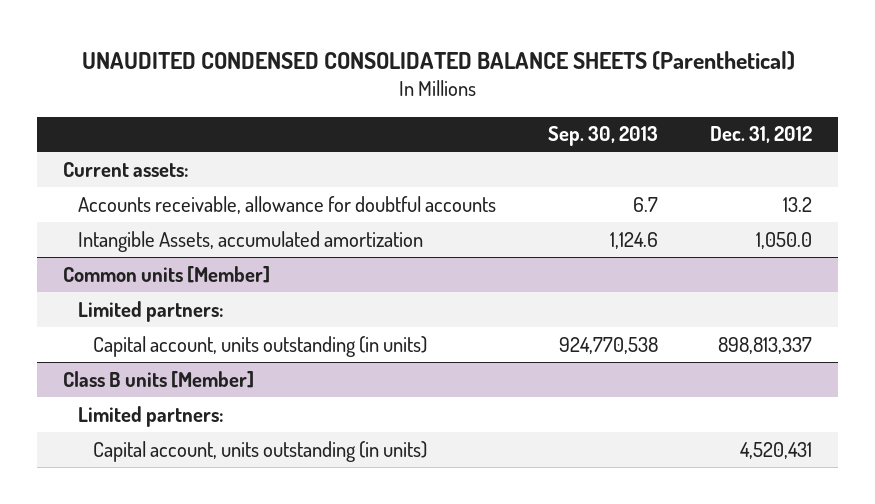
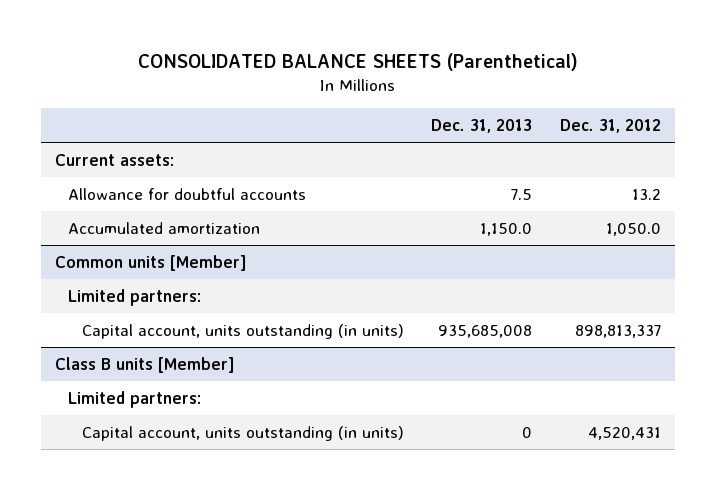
[81,50,795,70] UNAUDITED CONDENSED CONSOLIDATED BALANCE SHEETS (Parenthetical) -> [138,52,579,71] CONSOLIDATED BALANCE SHEETS (Parenthetical)
[548,126,659,147] Sep. 30, 2013 -> none
none -> [431,119,533,134] Dec. 31, 2013
[78,195,497,214] Accounts receivable, allowance for doubtful accounts -> [68,188,307,201] Allowance for doubtful accounts
[78,230,424,252] Intangible Assets, accumulated amortization -> [68,222,261,235] Accumulated amortization

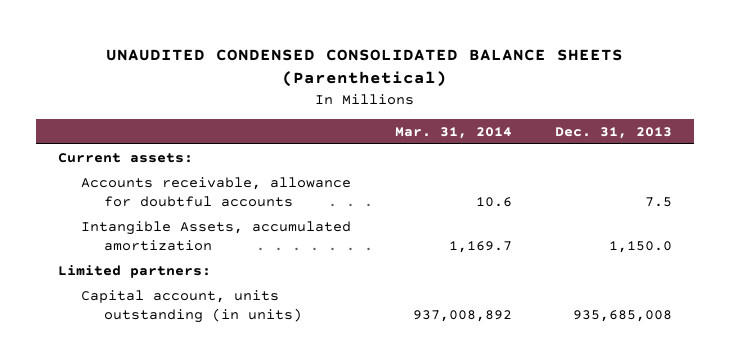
[138,52,579,71] CONSOLIDATED BALANCE SHEETS (Parenthetical) -> [105,48,623,88] UNAUDITED CONDENSED CONSOLIDATED BALANCE SHEETS (Parenthetical)
[560,119,662,134] Dec. 31, 2012 -> none
none -> [394,126,512,139] Mar. 31, 2014
[55,255,248,272] Common units [Member] -> none
[68,188,307,201] Allowance for doubtful accounts -> [81,176,352,207] Accounts receivable, allowance for doubtful accounts
[68,222,261,235] Accumulated amortization -> [81,220,352,251] Intangible Assets, accumulated amortization
[55,357,236,374] Class B units [Member] -> none
[68,391,202,409] Limited partners: -> none
[81,426,404,442] Capital account, units outstanding (in units) -> none

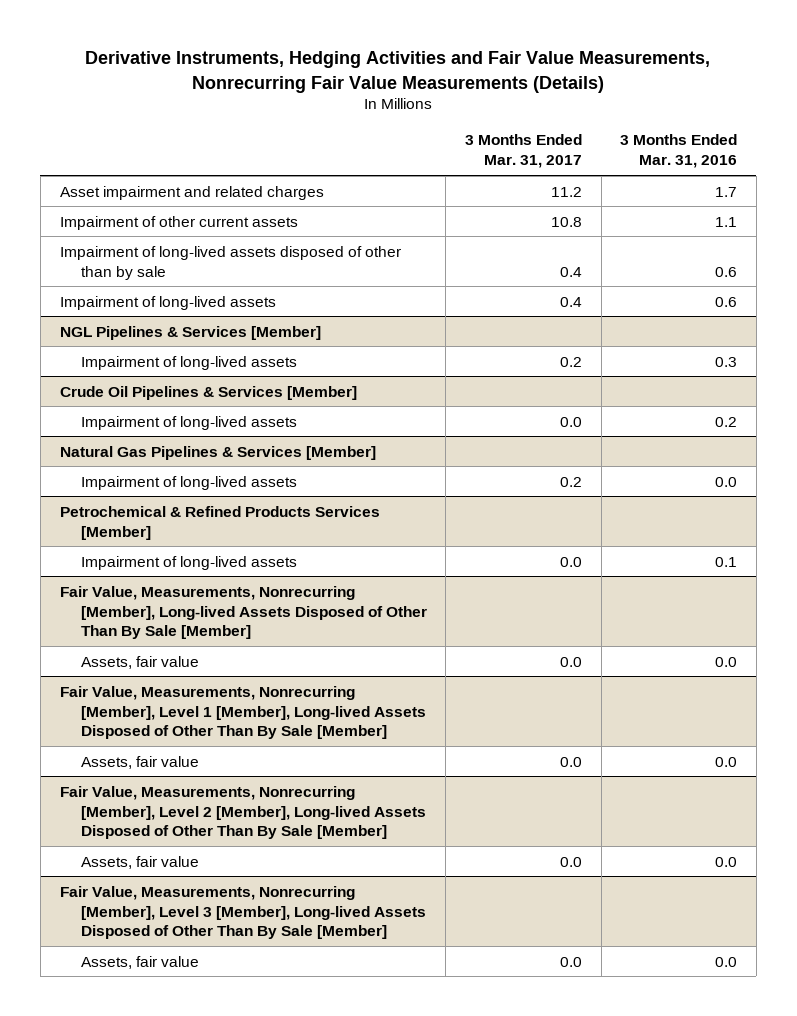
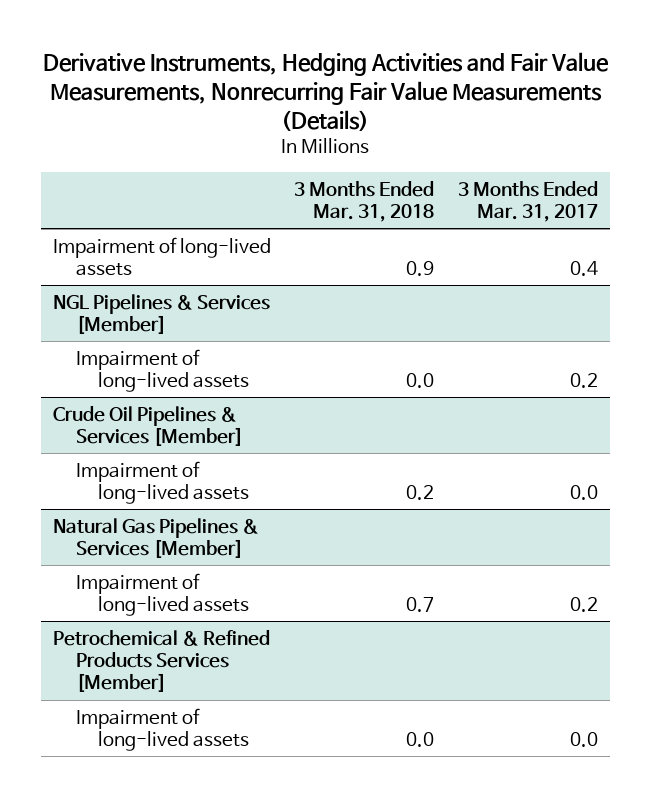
[620,134,738,169] 3 Months Ended Mar. 31, 2016 -> none
none -> [294,180,435,222] 3 Months Ended Mar. 31, 2018
[59,185,324,200] Asset impairment and related charges -> none
[59,215,298,230] Impairment of other current assets -> none
[59,245,401,280] Impairment of long-lived assets disposed of other than by sale -> none
[59,585,427,640] Fair Value, Measurements, Nonrecurring [Member], Long-lived Assets Disposed of Other Than By Sale [Member] -> none
[80,655,199,669] Assets, fair value -> none
[59,685,426,740] Fair Value, Measurements, Nonrecurring [Member], Level 1 [Member], Long-lived Assets Disposed of Other Than By Sale [Member] -> none
[80,755,199,769] Assets, fair value -> none
[59,785,426,840] Fair Value, Measurements, Nonrecurring [Member], Level 2 [Member], Long-lived Assets Disposed of Other Than By Sale [Member] -> none
[80,855,199,869] Assets, fair value -> none
[59,885,426,940] Fair Value, Measurements, Nonrecurring [Member], Level 3 [Member], Long-lived Assets Disposed of Other Than By Sale [Member] -> none
[80,955,199,969] Assets, fair value -> none

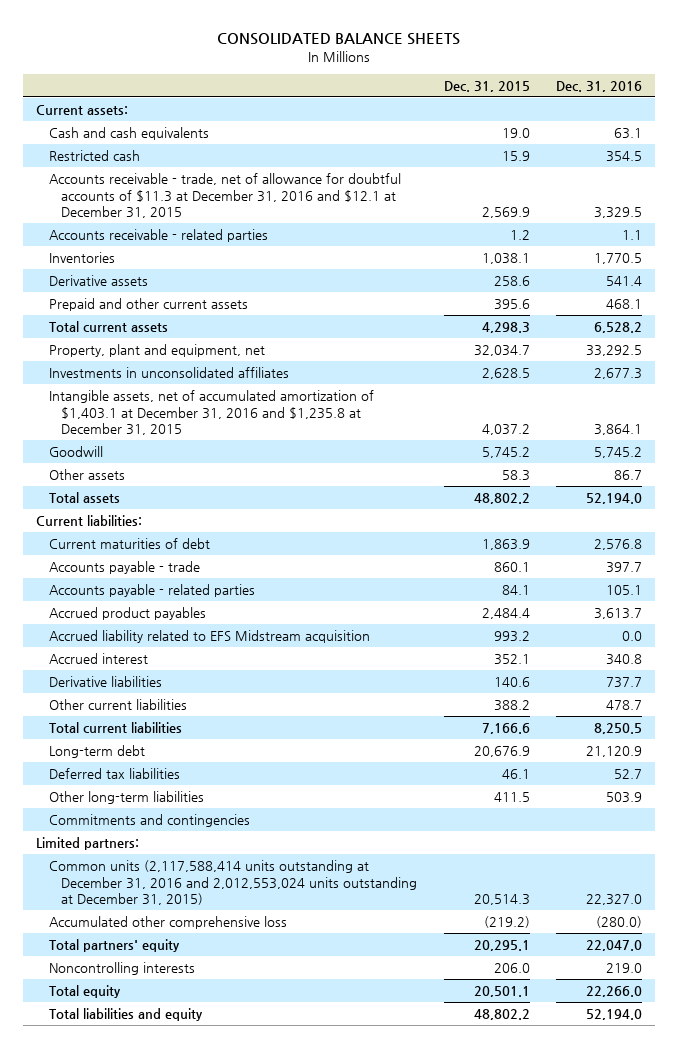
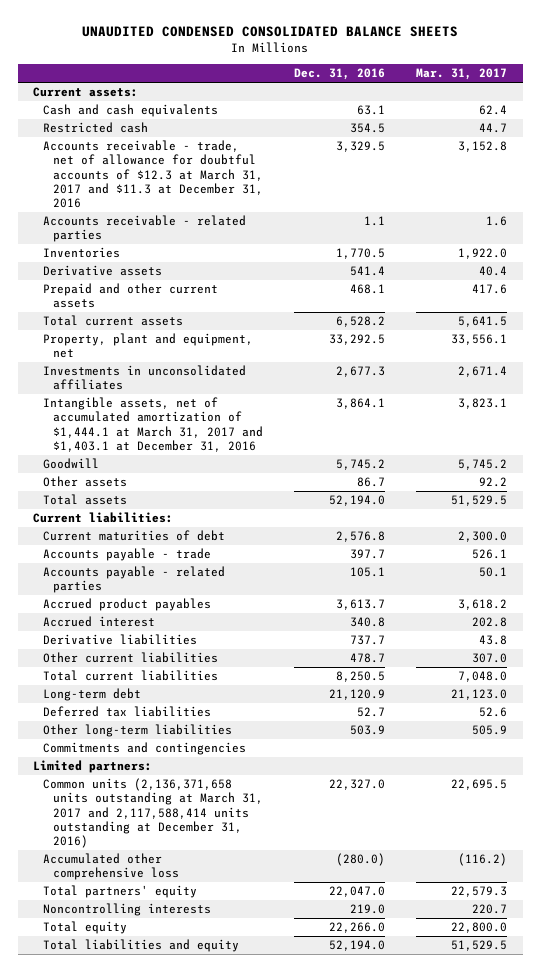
[217,33,461,46] CONSOLIDATED BALANCE SHEETS -> [82,26,459,38] UNAUDITED CONDENSED CONSOLIDATED BALANCE SHEETS
[443,80,530,92] Dec. 31, 2015 -> none
none -> [416,68,508,81] Mar. 31, 2017
[48,173,401,219] Accounts receivable - trade, net of allowance for doubtful accounts of $11.3 at December 31, 2016 and $12.1 at December 31, 2015 -> [43,140,264,208] Accounts receivable - trade, net of allowance for doubtful accounts of $12.3 at March 31, 2017 and $11.3 at December 31, 2016
[48,390,374,436] Intangible assets, net of accumulated amortization of $1,403.1 at December 31, 2016 and $1,235.8 at December 31, 2015 -> [43,397,264,452] Intangible assets, net of accumulated amortization of $1,444.1 at March 31, 2017 and $1,403.1 at December 31, 2016
[48,630,370,644] Accrued liability related to EFS Midstream acquisition -> none
[48,860,418,906] Common units (2,117,588,414 units outstanding at December 31, 2016 and 2,012,553,024 units outstanding at December 31, 2015) -> [43,778,264,848] Common units (2,136,371,658 units outstanding at March 31, 2017 and 2,117,588,414 units outstanding at December 31, 2016)

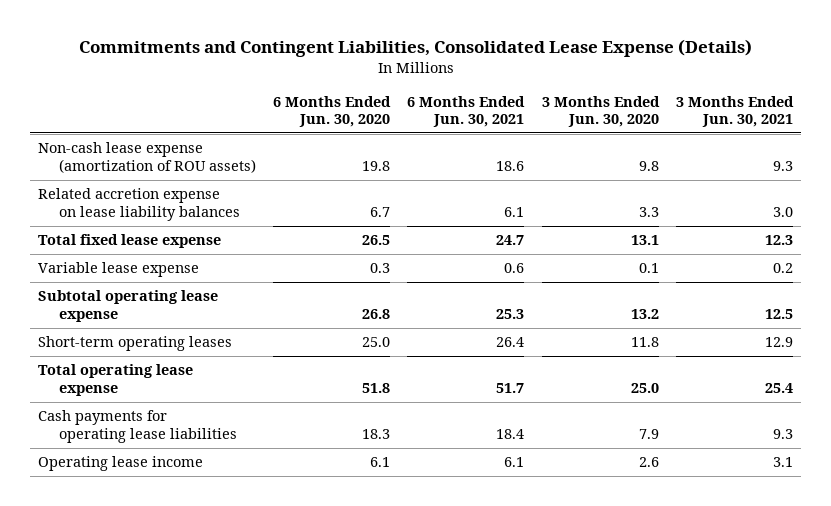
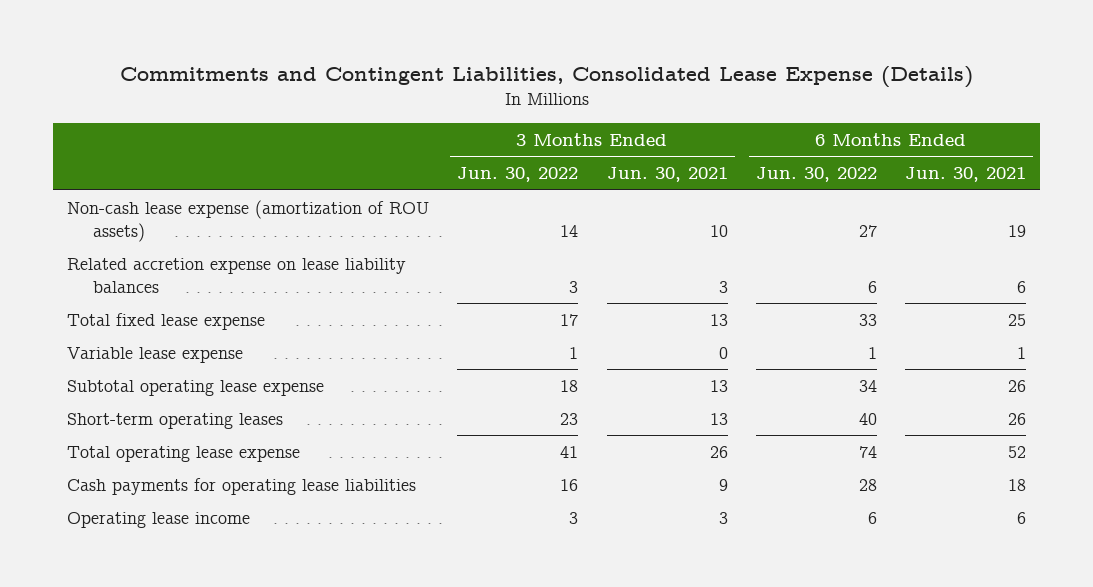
[273,95,392,128] 6 Months Ended Jun. 30, 2020 -> none
[541,95,660,128] 3 Months Ended Jun. 30, 2020 -> none
none -> [457,167,579,183] Jun. 30, 2022
none -> [755,167,877,183] Jun. 30, 2022
[496,160,525,171] 18.6 -> [1008,224,1027,237] 19
[772,160,793,171] 9.3 -> [709,224,728,237] 10
[504,206,525,217] 6.1 -> [1017,280,1027,293] 6
[772,206,793,217] 3.0 -> [718,280,728,293] 3
[496,235,525,246] 24.7 -> [1008,313,1027,326] 25
[764,235,793,246] 12.3 -> [709,313,728,326] 13
[504,263,525,274] 0.6 -> [1017,346,1027,359] 1
[772,263,793,274] 0.2 -> [718,346,728,359] 0
[496,308,525,319] 25.3 -> [1008,379,1027,392] 26
[764,308,793,319] 12.5 -> [709,379,728,392] 13
[496,337,525,348] 26.4 -> [1008,412,1027,425] 26
[764,337,793,348] 12.9 -> [709,412,728,425] 13
[496,382,525,393] 51.7 -> [1008,445,1027,458] 52
[764,382,793,393] 25.4 -> [709,445,728,458] 26
[496,428,525,439] 18.4 -> [1008,478,1027,491] 18
[772,428,793,439] 9.3 -> [718,478,728,491] 9
[504,457,525,468] 6.1 -> [1017,511,1027,524] 6
[772,457,793,468] 3.1 -> [718,511,728,524] 3

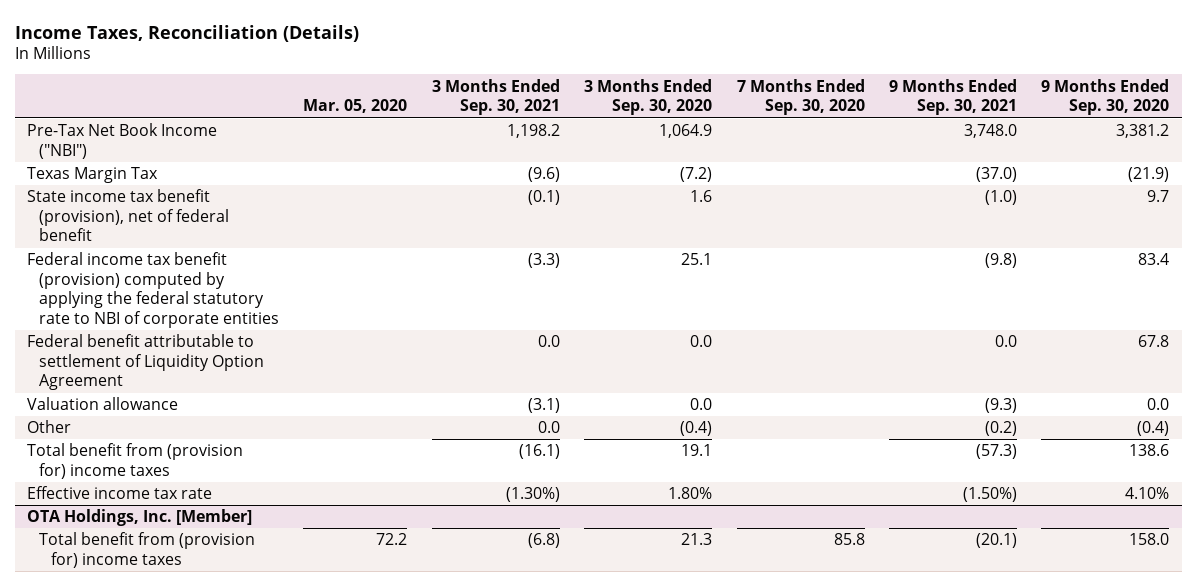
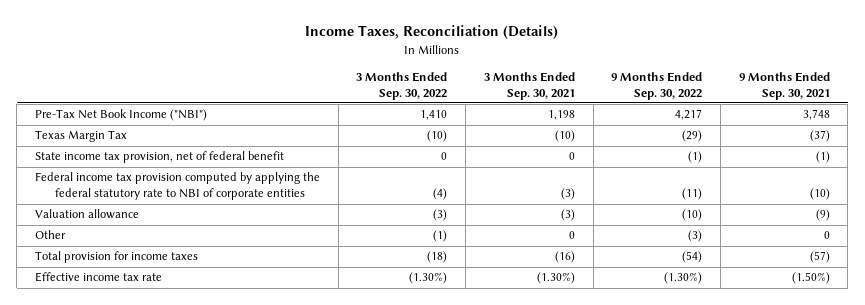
[303,99,408,114] Mar. 05, 2020 -> none
[584,78,713,116] 3 Months Ended Sep. 30, 2020 -> none
[736,78,865,116] 7 Months Ended Sep. 30, 2020 -> none
[1041,78,1170,116] 9 Months Ended Sep. 30, 2020 -> none
none -> [356,71,448,100] 3 Months Ended Sep. 30, 2022
none -> [611,71,703,100] 9 Months Ended Sep. 30, 2022
[27,334,264,391] Federal benefit attributable to settlement of Liquidity Option Agreement -> none
[506,124,560,139] 1,198.2 -> [547,110,575,121] 1,198
[963,124,1017,139] 3,748.0 -> [802,109,830,121] 3,748
[527,167,560,183] (9.6) -> [554,130,575,143] (10)
[975,167,1017,183] (37.0) -> [809,130,830,143] (37)
[27,189,229,242] State income tax benefit (provision), net of federal benefit -> [34,151,284,164] State income tax provision, net of federal benefit
[527,190,560,206] (0.1) -> [568,152,575,161] 0
[984,190,1017,206] (1.0) -> [815,151,830,164] (1)
[27,252,279,328] Federal income tax benefit (provision) computed by applying the federal statutory rate to NBI of corporate entities -> [34,172,320,201] Federal income tax provision computed by applying the federal statutory rate to NBI of corporate entities
[527,253,560,269] (3.3) -> [560,188,575,201] (3)
[984,253,1017,269] (9.8) -> [809,188,830,201] (10)
[527,398,560,414] (3.1) -> [560,209,575,222] (3)
[984,398,1017,414] (9.3) -> [815,209,830,222] (9)
[537,421,560,434] 0.0 -> [568,231,575,240] 0
[984,421,1017,437] (0.2) -> [823,231,830,240] 0
[27,443,244,479] Total benefit from (provision for) income taxes -> [34,251,198,264] Total provision for income taxes
[518,444,560,460] (16.1) -> [554,251,575,264] (16)
[975,444,1017,460] (57.3) -> [809,251,830,264] (57)
[27,509,253,527] OTA Holdings, Inc. [Member] -> none
[38,532,255,568] Total benefit from (provision for) income taxes -> none

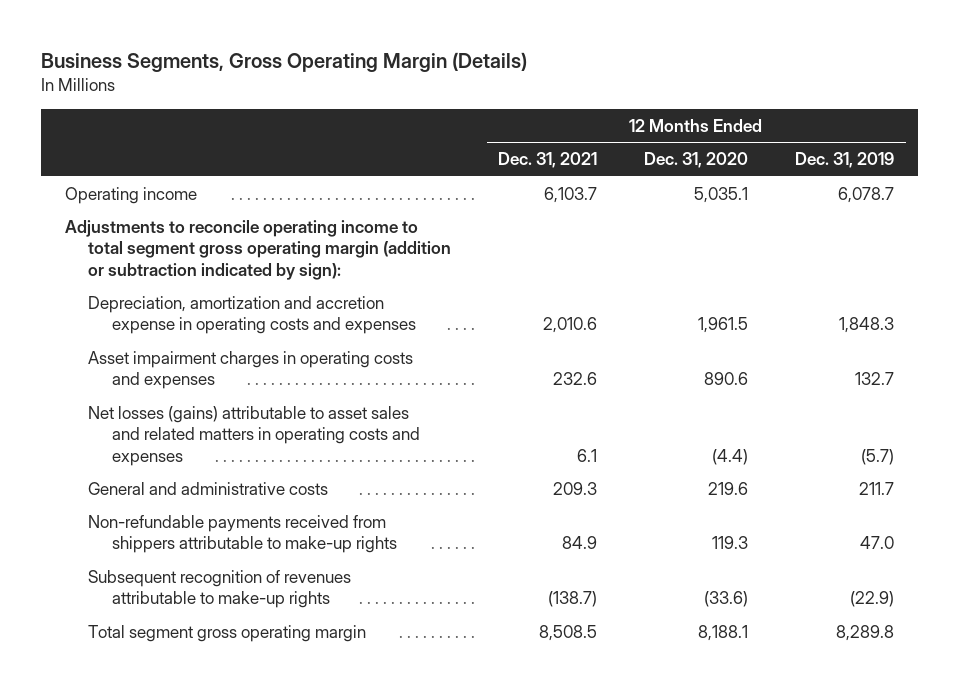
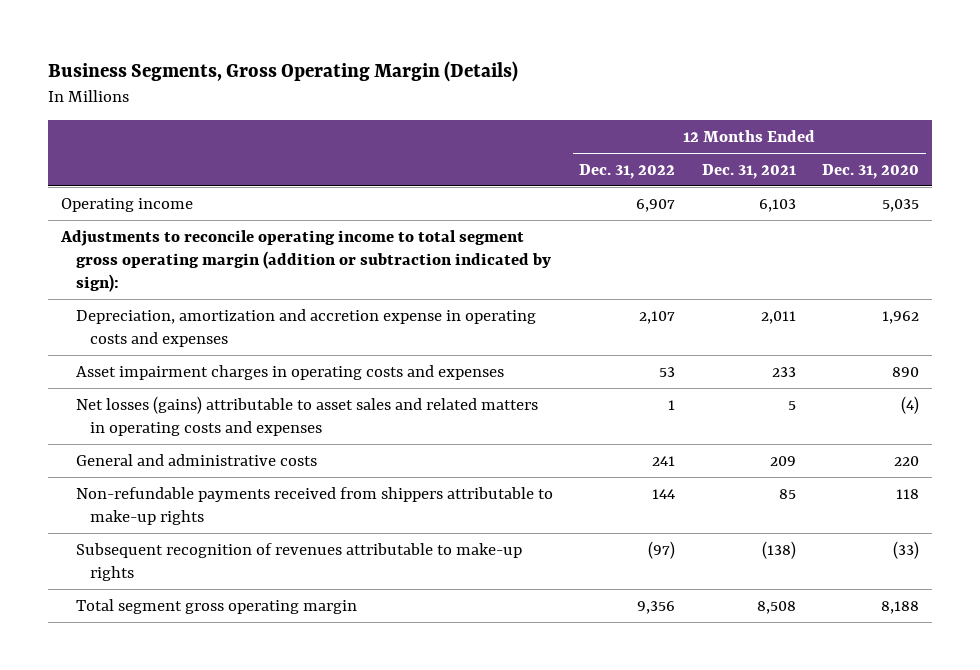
[795,152,895,169] Dec. 31, 2019 -> none
none -> [579,163,676,179] Dec. 31, 2022
[544,187,598,204] 6,103.7 -> [758,198,796,212] 6,103
[694,187,749,204] 5,035.1 -> [881,198,919,212] 5,035
[543,317,598,334] 2,010.6 -> [760,310,796,324] 2,011
[698,317,749,334] 1,961.5 -> [881,310,919,324] 1,962
[553,372,598,386] 232.6 -> [771,366,796,377] 233
[704,372,749,386] 890.6 -> [891,366,919,377] 890
[577,448,598,462] 6.1 -> [787,400,796,410] 5
[712,448,749,465] (4.4) -> [900,395,919,414] (4)
[553,482,598,496] 209.3 -> [769,455,796,466] 209
[708,482,749,496] 219.6 -> [893,455,919,466] 220
[562,536,598,550] 84.9 -> [778,488,796,499] 85
[712,536,749,550] 119.3 -> [895,488,919,499] 118
[548,591,598,608] (138.7) -> [761,540,796,559] (138)
[704,591,749,608] (33.6) -> [892,540,919,559] (33)
[539,625,598,642] 8,508.5 -> [756,600,796,614] 8,508
[698,625,749,642] 8,188.1 -> [880,600,919,614] 8,188

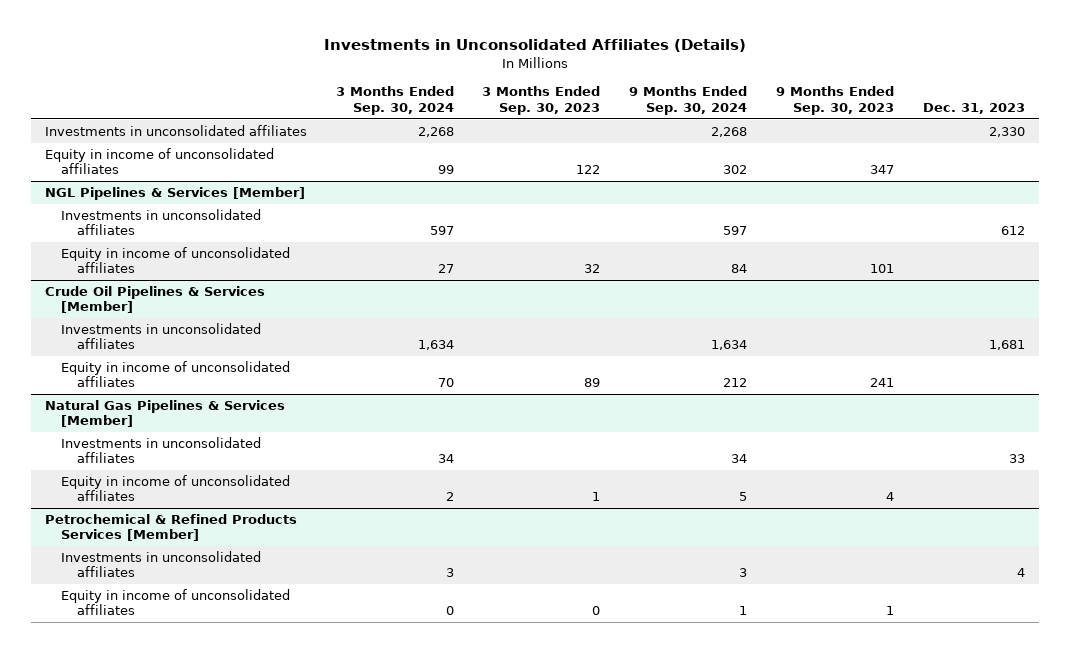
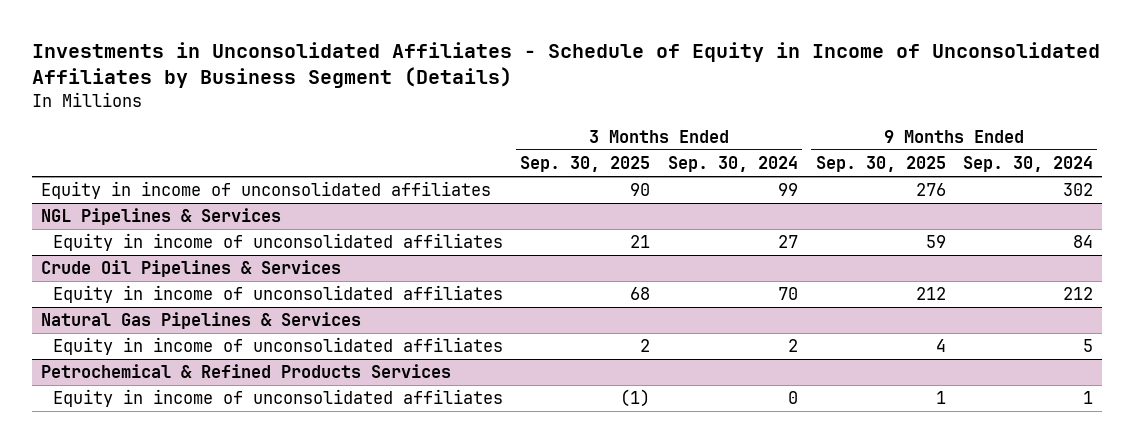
[323,39,746,53] Investments in Unconsolidated Affiliates (Details) -> [31,41,1100,88] Investments in Unconsolidated Affiliates - Schedule of Equity in Income of Unconsolidated Affiliates by Business Segment (Details)
[482,86,601,115] 3 Months Ended Sep. 30, 2023 -> none
[775,86,894,115] 9 Months Ended Sep. 30, 2023 -> none
[922,102,1025,114] Dec. 31, 2023 -> none
none -> [520,156,651,173] Sep. 30, 2025
none -> [815,156,946,173] Sep. 30, 2025
[45,125,308,137] Investments in unconsolidated affiliates -> none
[60,209,261,236] Investments in unconsolidated affiliates -> none
[45,187,306,201] NGL Pipelines & Services [Member] -> [40,208,281,226] NGL Pipelines & Services
[60,323,261,350] Investments in unconsolidated affiliates -> none
[45,286,266,314] Crude Oil Pipelines & Services [Member] -> [40,260,341,278] Crude Oil Pipelines & Services
[60,437,261,464] Investments in unconsolidated affiliates -> none
[45,400,286,428] Natural Gas Pipelines & Services [Member] -> [40,312,361,330] Natural Gas Pipelines & Services
[60,551,261,578] Investments in unconsolidated affiliates -> none
[45,514,298,542] Petrochemical & Refined Products Services [Member] -> [40,364,451,379] Petrochemical & Refined Products Services

